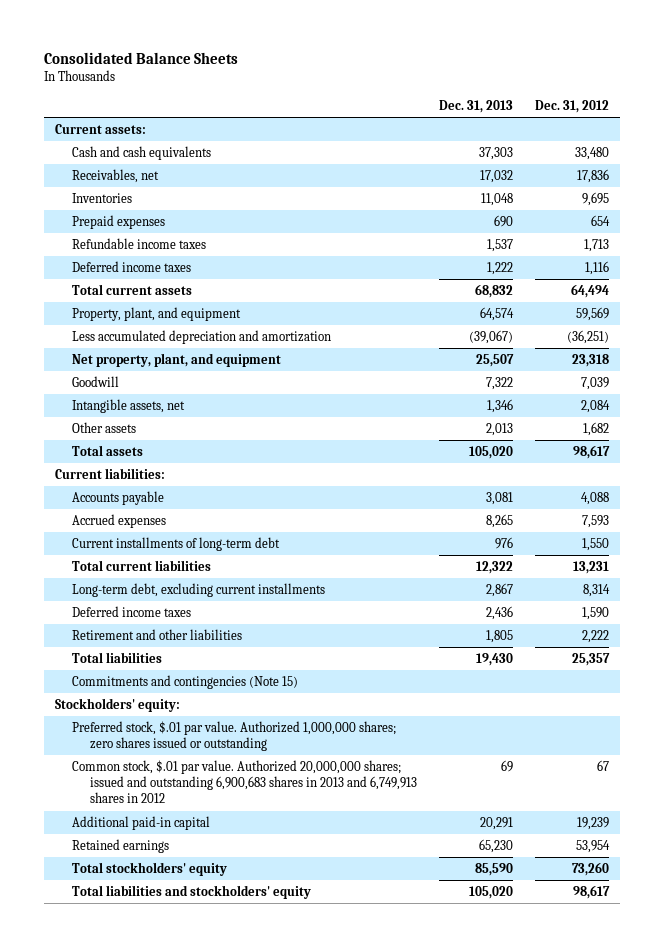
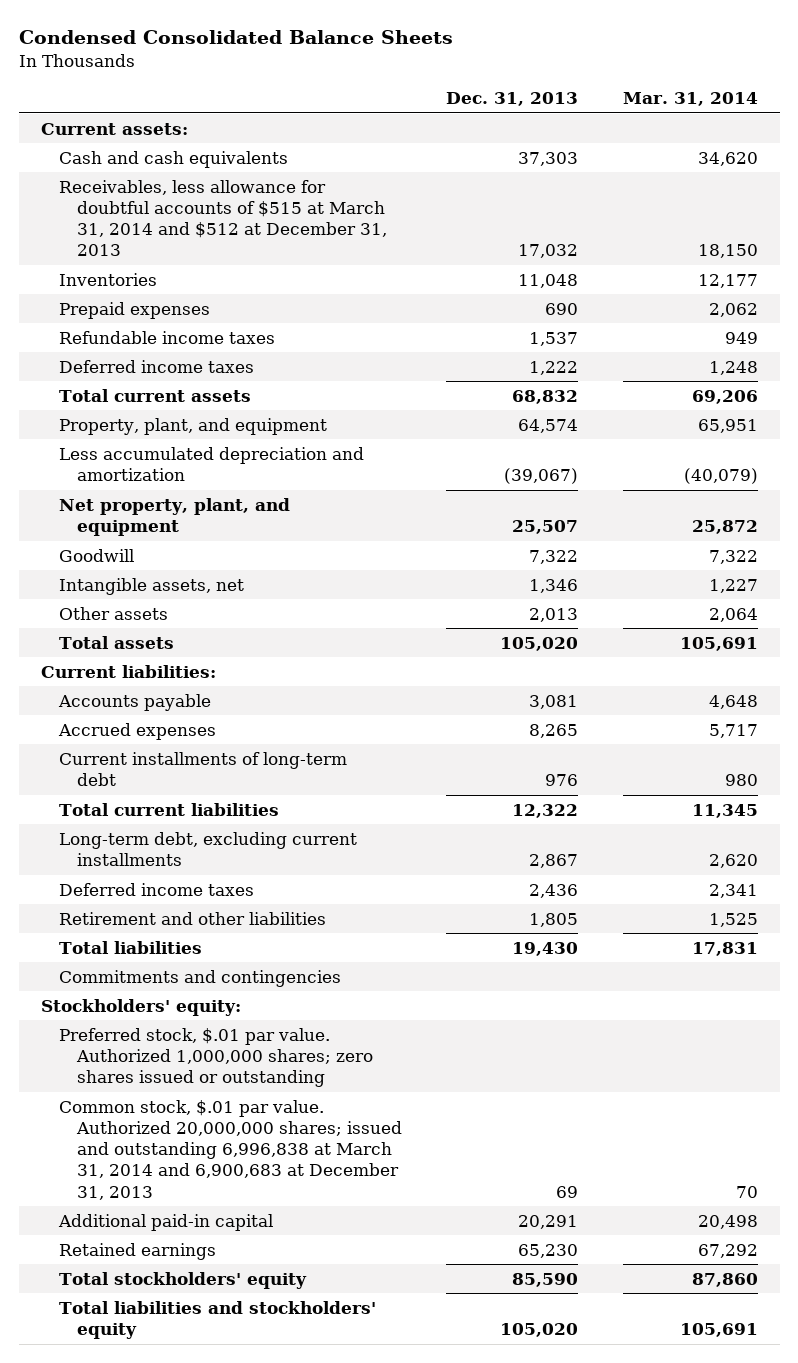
[43,51,238,64] Consolidated Balance Sheets -> [18,30,453,45] Condensed Consolidated Balance Sheets
[534,100,609,114] Dec. 31, 2012 -> none
none -> [622,91,758,106] Mar. 31, 2014
[72,168,160,183] Receivables, net -> [59,179,388,257] Receivables, less allowance for doubtful accounts of $515 at March 31, 2014 and $512 at December 31, 2013
[72,674,299,689] Commitments and contingencies (Note 15) -> [59,969,342,987] Commitments and contingencies
[72,759,418,804] Common stock, $.01 par value. Authorized 20,000,000 shares; issued and outstanding 6,900,683 shares in 2013 and 6,749,913 shares in 2012 -> [59,1099,403,1200] Common stock, $.01 par value. Authorized 20,000,000 shares; issued and outstanding 6,996,838 at March 31, 2014 and 6,900,683 at December 31, 2013

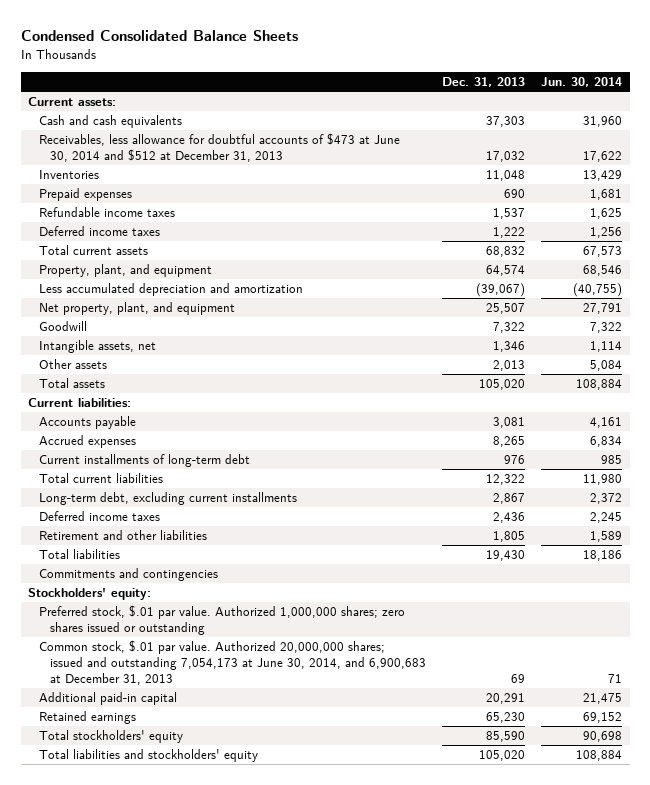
[622,91,758,106] Mar. 31, 2014 -> none
none -> [540,77,622,88] Jun. 30, 2014
[59,179,388,257] Receivables, less allowance for doubtful accounts of $515 at March 31, 2014 and $512 at December 31, 2013 -> [39,133,401,162] Receivables, less allowance for doubtful accounts of $473 at June 30, 2014 and $512 at December 31, 2013
[59,1099,403,1200] Common stock, $.01 par value. Authorized 20,000,000 shares; issued and outstanding 6,996,838 at March 31, 2014 and 6,900,683 at December 31, 2013 -> [39,640,426,685] Common stock, $.01 par value. Authorized 20,000,000 shares; issued and outstanding 7,054,173 at June 30, 2014, and 6,900,683 at December 31, 2013

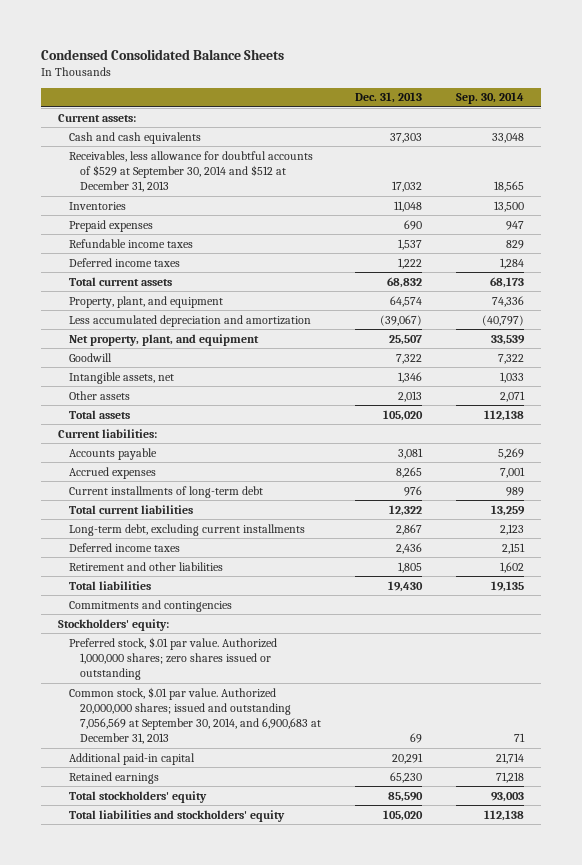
[540,77,622,88] Jun. 30, 2014 -> none
none -> [455,92,524,105] Sep. 30, 2014
[39,133,401,162] Receivables, less allowance for doubtful accounts of $473 at June 30, 2014 and $512 at December 31, 2013 -> [69,150,314,193] Receivables, less allowance for doubtful accounts of $529 at September 30, 2014 and $512 at December 31, 2013
[39,640,426,685] Common stock, $.01 par value. Authorized 20,000,000 shares; issued and outstanding 7,054,173 at June 30, 2014, and 6,900,683 at December 31, 2013 -> [69,686,321,745] Common stock, $.01 par value. Authorized 20,000,000 shares; issued and outstanding 7,056,569 at September 30, 2014, and 6,900,683 at December 31, 2013

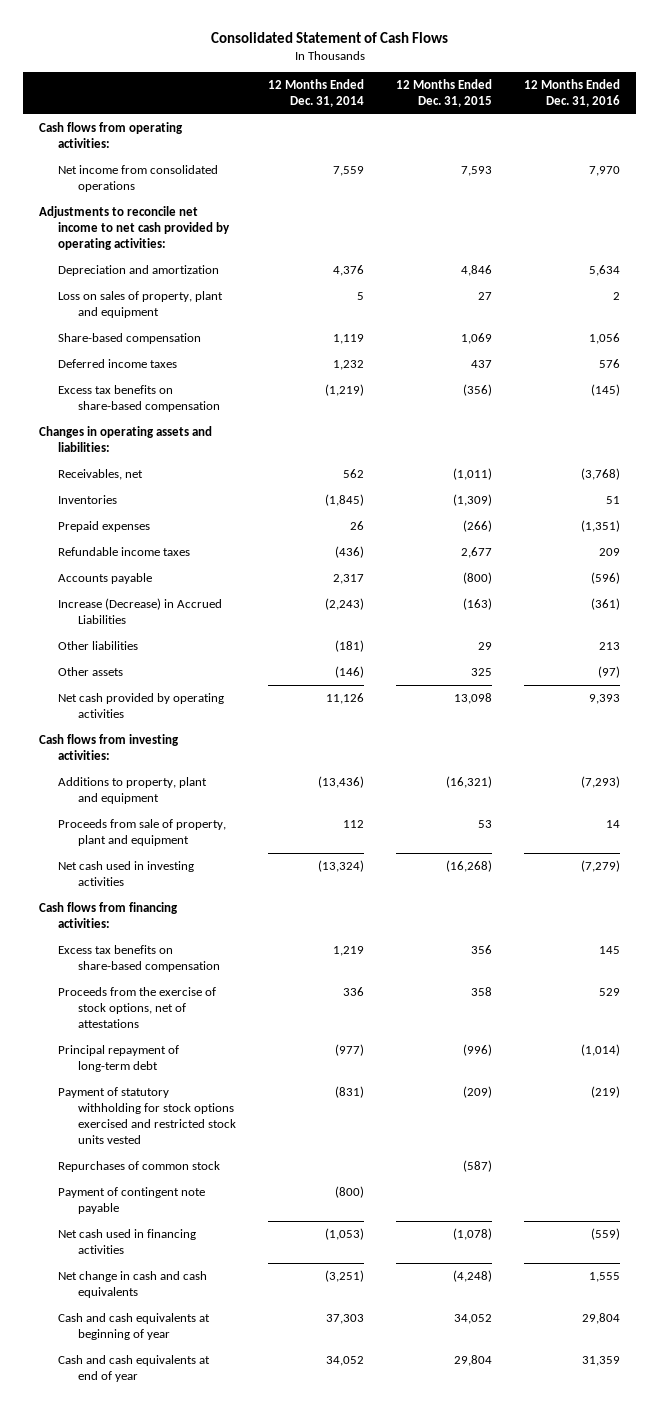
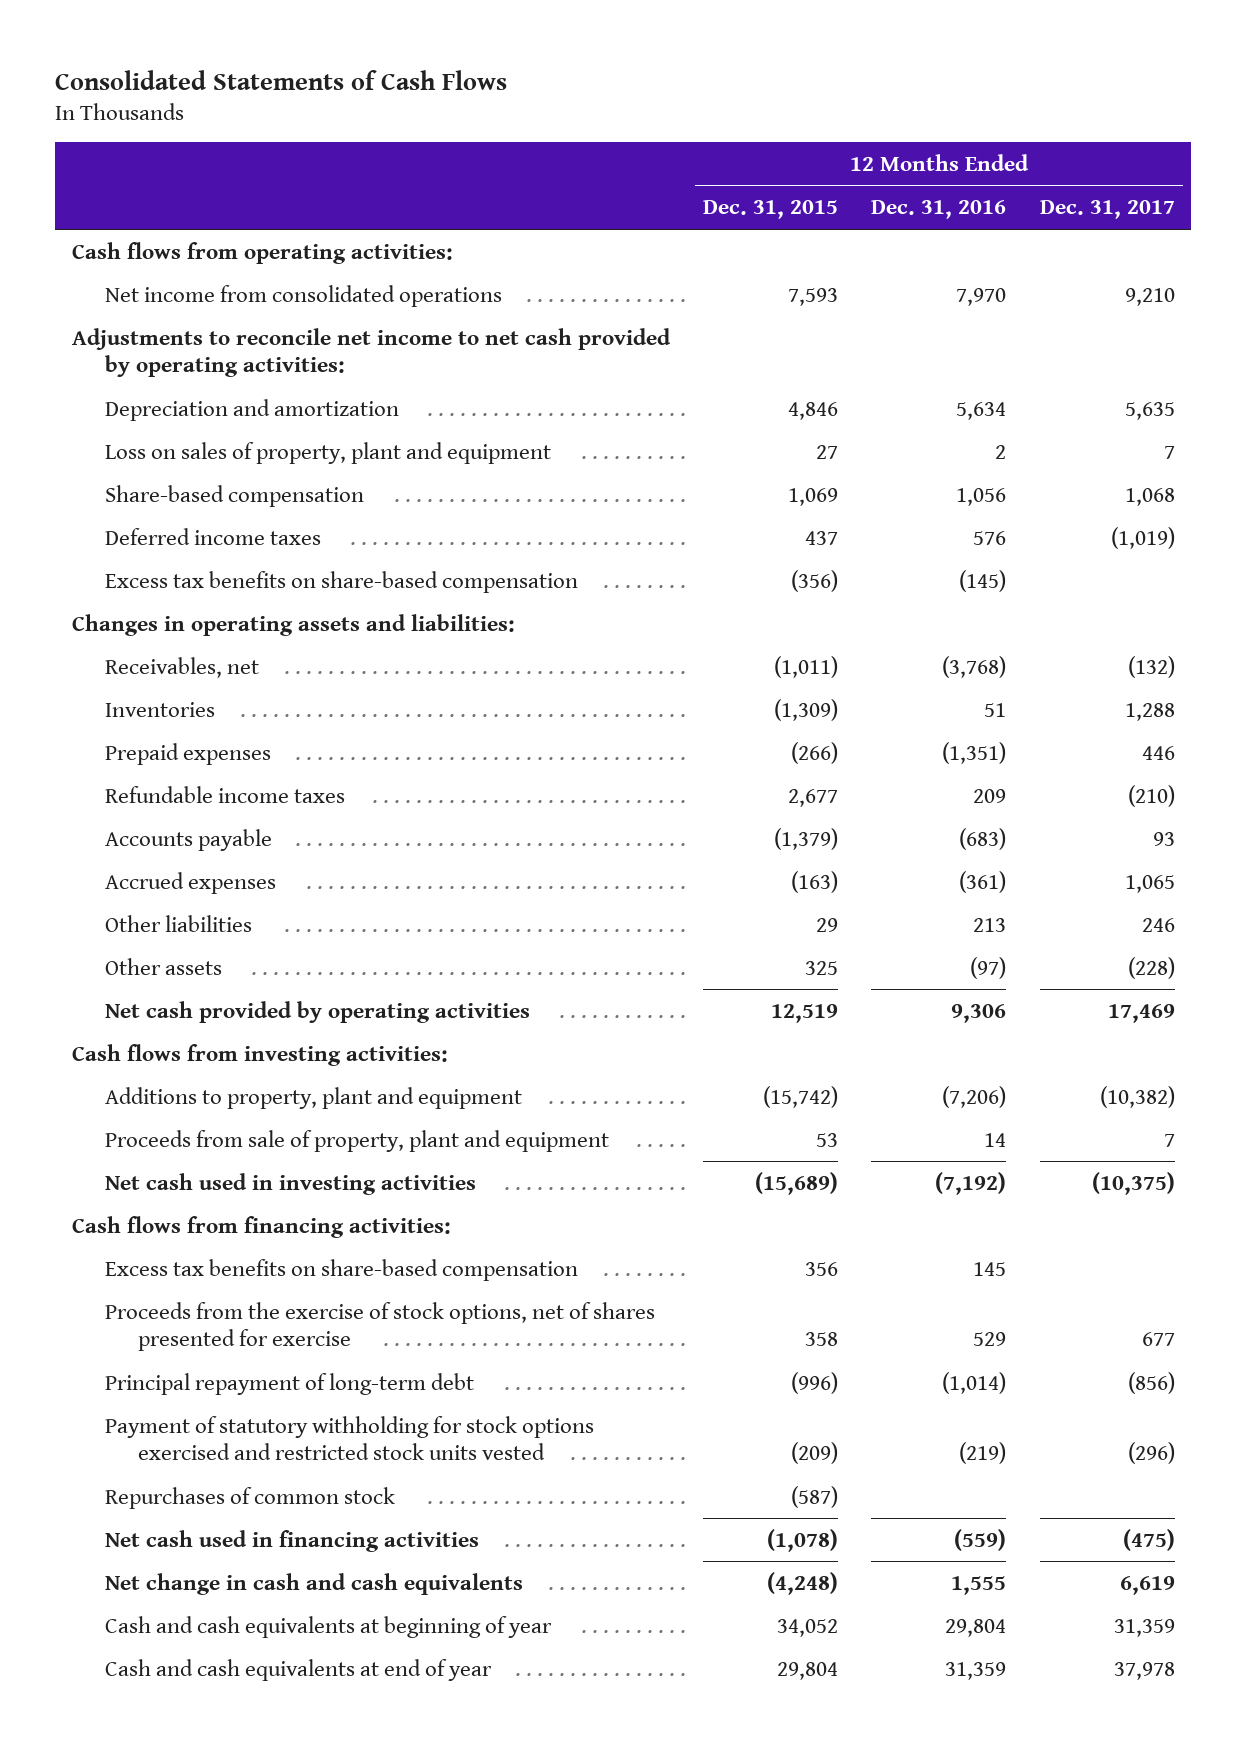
[210,31,448,43] Consolidated Statement of Cash Flows -> [55,69,508,90] Consolidated Statements of Cash Flows
[267,79,364,108] 12 Months Ended Dec. 31, 2014 -> none
none -> [1039,200,1175,220] Dec. 31, 2017
[463,571,493,584] (800) -> [774,827,839,850] (1,379)
[591,571,621,584] (596) -> [959,827,1007,850] (683)
[58,597,223,624] Increase (Decrease) in Accrued Liabilities -> [105,871,277,894] Accrued expenses
[454,692,493,704] 13,098 -> [771,1003,839,1023] 12,519
[589,693,621,704] 9,393 -> [951,1003,1007,1023] 9,306
[446,775,493,788] (16,321) -> [763,1085,839,1108] (15,742)
[581,775,621,788] (7,293) -> [942,1085,1007,1108] (7,206)
[446,859,493,872] (16,268) -> [755,1171,839,1195] (15,689)
[581,859,621,872] (7,279) -> [935,1171,1007,1195] (7,192)
[58,986,217,1028] Proceeds from the exercise of stock options, net of attestations -> [105,1301,656,1351] Proceeds from the exercise of stock options, net of shares presented for exercise
[58,1186,206,1214] Payment of contingent note payable -> none

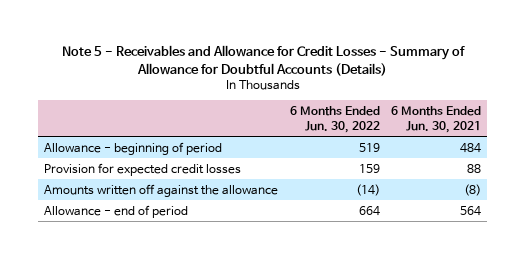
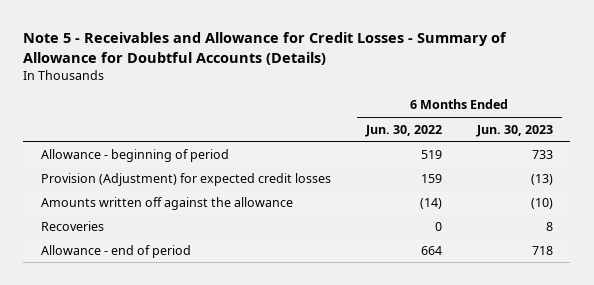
[391,106,482,133] 6 Months Ended Jun. 30, 2021 -> none
none -> [475,124,553,137] Jun. 30, 2023
[44,162,242,176] Provision for expected credit losses -> [40,172,331,186] Provision (Adjustment) for expected credit losses
none -> [40,220,104,231] Recoveries

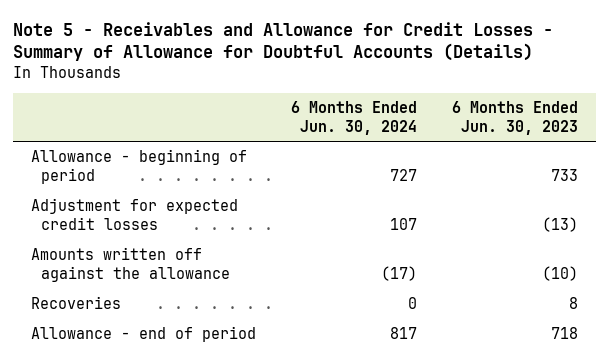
[364,124,442,137] Jun. 30, 2022 -> none
none -> [290,100,417,135] 6 Months Ended Jun. 30, 2024
[40,172,331,186] Provision (Adjustment) for expected credit losses -> [30,198,238,231] Adjustment for expected credit losses

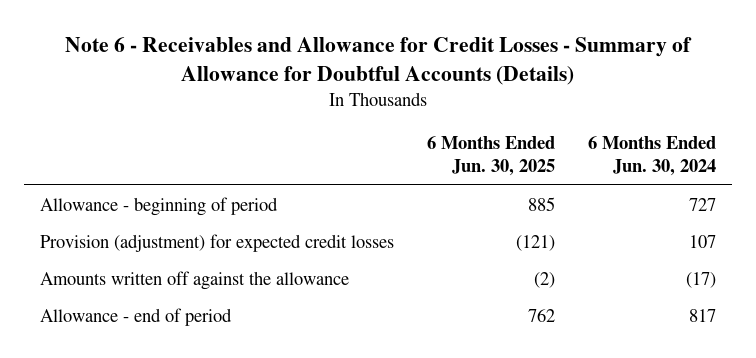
[12,21,553,62] Note 5 - Receivables and Allowance for Credit Losses - Summary of Allowance for Doubtful Accounts (Details) -> [65,37,693,86] Note 6 - Receivables and Allowance for Credit Losses - Summary of Allowance for Doubtful Accounts (Details)
[452,100,579,135] 6 Months Ended Jun. 30, 2023 -> none
none -> [427,136,556,177] 6 Months Ended Jun. 30, 2025
[30,198,238,231] Adjustment for expected credit losses -> [40,233,395,252] Provision (adjustment) for expected credit losses
[30,296,121,310] Recoveries -> none

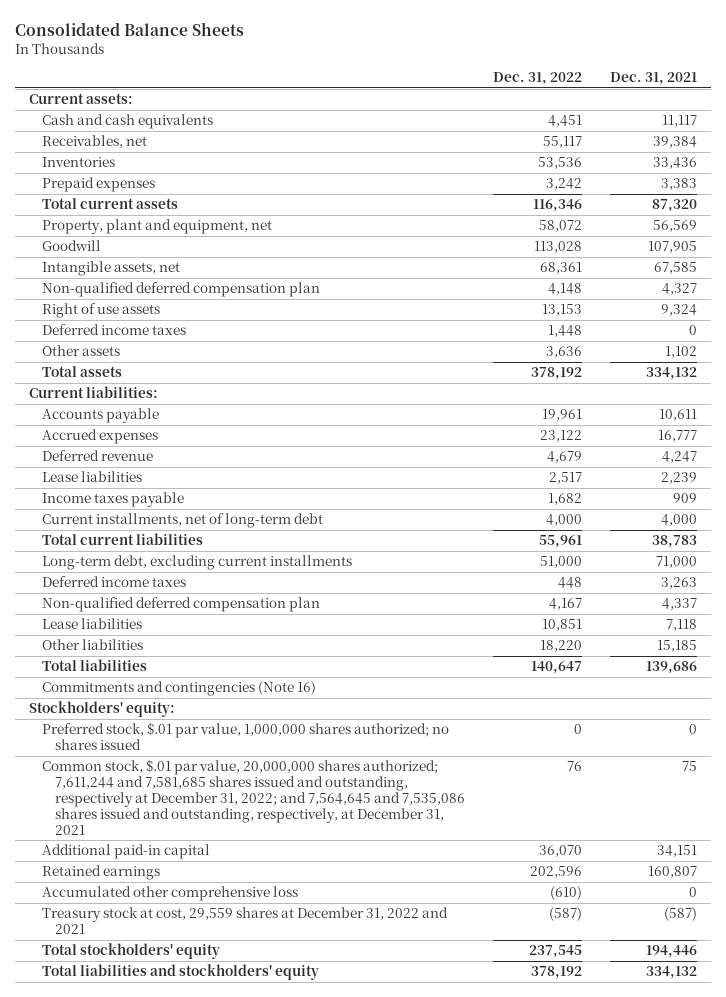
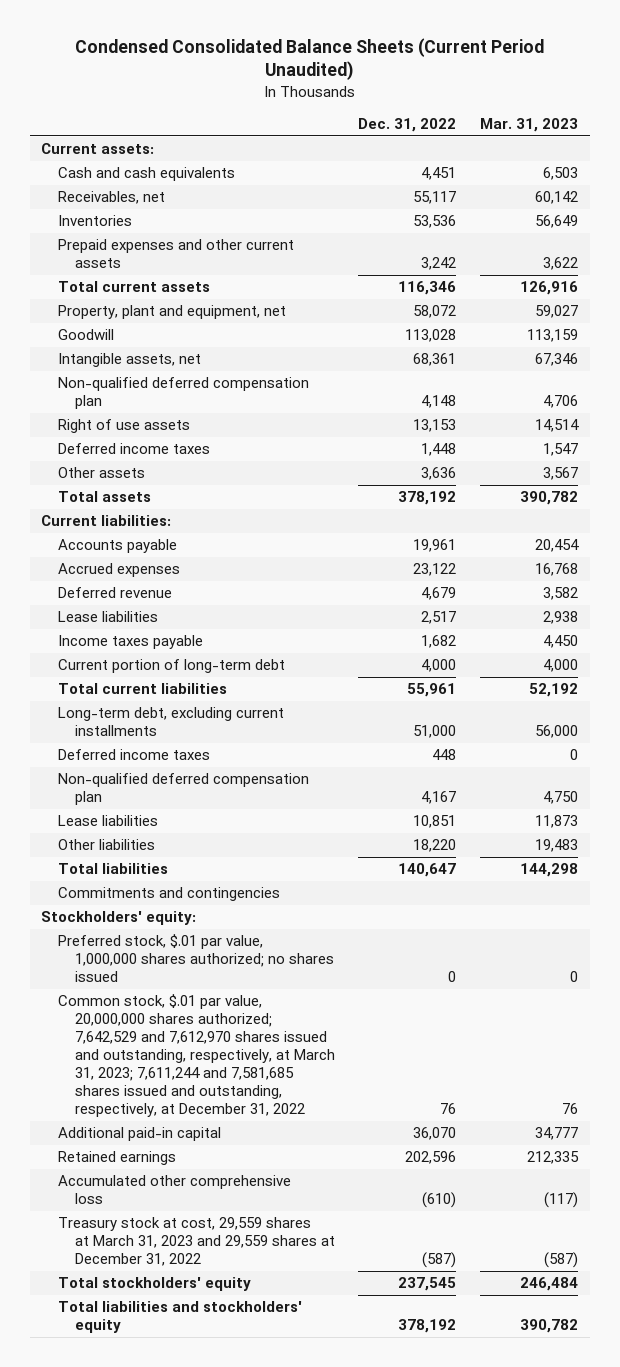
[15,21,245,36] Consolidated Balance Sheets -> [74,37,544,81] Condensed Consolidated Balance Sheets (Current Period Unaudited)
[610,72,698,86] Dec. 31, 2021 -> none
none -> [480,118,579,133] Mar. 31, 2023
[42,177,156,193] Prepaid expenses -> [58,239,295,269] Prepaid expenses and other current assets
[42,513,324,529] Current installments, net of long-term debt -> [58,659,286,674] Current portion of long-term debt
[42,681,317,697] Commitments and contingencies (Note 16) -> [58,887,281,902] Commitments and contingencies
[42,759,465,836] Common stock, $.01 par value, 20,000,000 shares authorized; 7,611,244 and 7,581,685 shares issued and outstanding, respectively at December 31, 2022; and 7,564,645 and 7,535,086 shares issued and outstanding, respectively, at December 31, 2021 -> [58,994,335,1118] Common stock, $.01 par value, 20,000,000 shares authorized; 7,642,529 and 7,612,970 shares issued and outstanding, respectively, at March 31, 2023; 7,611,244 and 7,581,685 shares issued and outstanding, respectively, at December 31, 2022
[42,907,449,935] Treasury stock at cost, 29,559 shares at December 31, 2022 and 2021 -> [58,1217,335,1267] Treasury stock at cost, 29,559 shares at March 31, 2023 and 29,559 shares at December 31, 2022

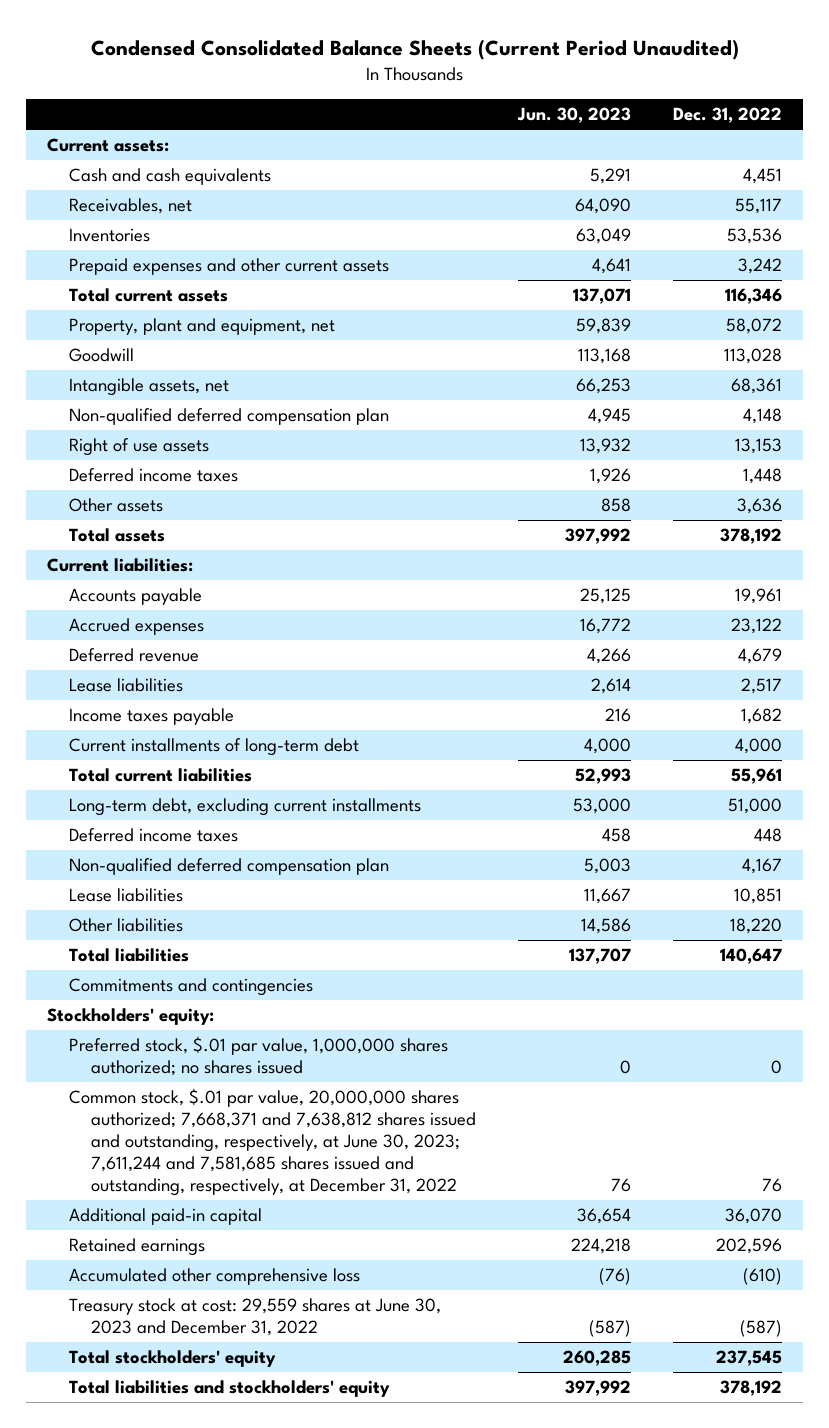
[480,118,579,133] Mar. 31, 2023 -> none
none -> [517,107,632,124] Jun. 30, 2023
[58,659,286,674] Current portion of long-term debt -> [69,738,360,757] Current installments of long-term debt
[58,994,335,1118] Common stock, $.01 par value, 20,000,000 shares authorized; 7,642,529 and 7,612,970 shares issued and outstanding, respectively, at March 31, 2023; 7,611,244 and 7,581,685 shares issued and outstanding, respectively, at December 31, 2022 -> [69,1088,477,1197] Common stock, $.01 par value, 20,000,000 shares authorized; 7,668,371 and 7,638,812 shares issued and outstanding, respectively, at June 30, 2023; 7,611,244 and 7,581,685 shares issued and outstanding, respectively, at December 31, 2022
[58,1217,335,1267] Treasury stock at cost, 29,559 shares at March 31, 2023 and 29,559 shares at December 31, 2022 -> [69,1298,442,1337] Treasury stock at cost: 29,559 shares at June 30, 2023 and December 31, 2022

